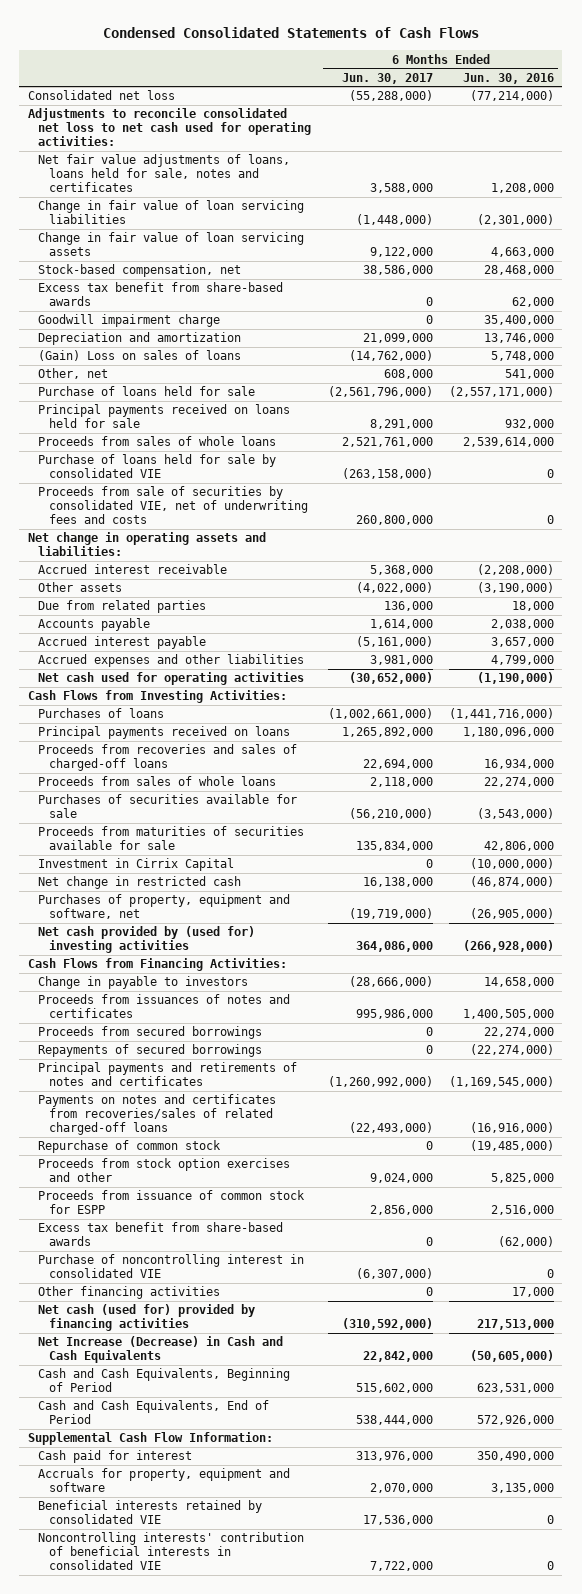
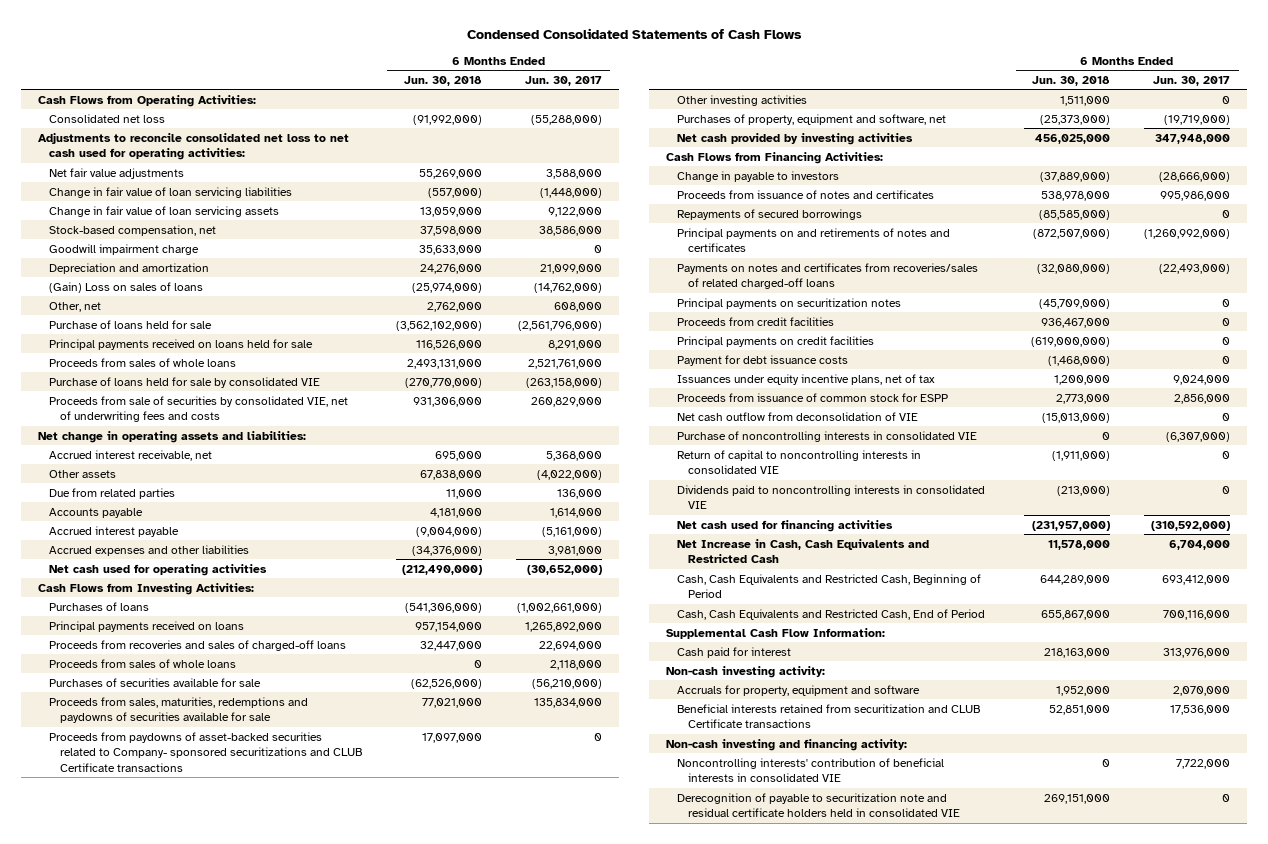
[463,72,555,84] Jun. 30, 2016 -> none
none -> [403,75,482,86] Jun. 30, 2018
none -> [37,94,256,107] Cash Flows from Operating Activities:
[38,154,291,193] Net fair value adjustments of loans, loans held for sale, notes and certificates -> [48,167,184,179] Net fair value adjustments
[38,282,284,307] Excess tax benefit from share-based awards -> none
[355,515,433,526] 260,800,000 -> [530,396,602,407] 260,829,000
[38,564,228,575] Accrued interest receivable -> [48,449,212,461] Accrued interest receivable, net
[38,858,235,872] Investment in Cirrix Capital -> none
[38,876,242,890] Net change in restricted cash -> none
[38,826,305,851] Proceeds from maturities of securities available for sale -> [48,696,308,724] Proceeds from sales, maturities, redemptions and paydowns of securities available for sale
none -> [48,731,362,772] Proceeds from paydowns of asset-backed securities related to Company- sponsored securitizations and CLUB Certificate transactions
none -> [676,94,807,106] Other investing activities
[38,926,256,954] Net cash provided by (used for) investing activities -> [676,132,913,145] Net cash provided by investing activities
[355,941,433,953] 364,086,000 -> [1155,133,1231,144] 347,948,000
[38,1026,263,1040] Proceeds from secured borrowings -> none
[38,994,291,1019] Proceeds from issuances of notes and certificates -> [676,189,934,199] Proceeds from issuance of notes and certificates
[38,1062,298,1087] Principal payments and retirements of notes and certificates -> [676,227,950,253] Principal payments on and retirements of notes and certificates
[38,1140,222,1154] Repurchase of common stock -> none
none -> [676,297,901,309] Principal payments on securitization notes
none -> [676,316,834,326] Proceeds from credit facilities
none -> [676,335,874,347] Principal payments on credit facilities
none -> [676,354,848,366] Payment for debt issuance costs
[38,1158,291,1183] Proceeds from stock option exercises and other -> [676,373,935,385] Issuances under equity incentive plans, net of tax
[38,1222,284,1247] Excess tax benefit from share-based awards -> none
[38,1286,221,1300] Other financing activities -> none
none -> [676,411,918,421] Net cash outflow from deconsolidation of VIE
[38,1254,305,1279] Purchase of noncontrolling interest in consolidated VIE -> [676,430,977,442] Purchase of noncontrolling interests in consolidated VIE
none -> [676,449,921,475] Return of capital to noncontrolling interests in consolidated VIE
none -> [676,484,985,510] Dividends paid to noncontrolling interests in consolidated VIE
[38,1304,256,1332] Net cash (used for) provided by financing activities -> [676,519,893,532] Net cash used for financing activities
[38,1336,284,1364] Net Increase (Decrease) in Cash and Cash Equivalents -> [676,538,929,564] Net Increase in Cash, Cash Equivalents and Restricted Cash
[362,1351,433,1363] 22,842,000 -> [1169,539,1231,550] 6,704,000
[38,1368,291,1393] Cash and Cash Equivalents, Beginning of Period -> [676,573,981,599] Cash, Cash Equivalents and Restricted Cash, Beginning of Period
[355,1383,433,1394] 515,602,000 -> [1162,574,1231,585] 693,412,000
[38,1400,270,1425] Cash and Cash Equivalents, End of Period -> [676,608,985,620] Cash, Cash Equivalents and Restricted Cash, End of Period
[355,1415,433,1426] 538,444,000 -> [1163,609,1231,620] 700,116,000
none -> [665,665,825,678] Non-cash investing activity:
[38,1500,263,1525] Beneficial interests retained by consolidated VIE -> [676,703,980,729] Beneficial interests retained from securitization and CLUB Certificate transactions
none -> [665,738,907,751] Non-cash investing and financing activity:
none -> [676,792,961,818] Derecognition of payable to securitization note and residual certificate holders held in consolidated VIE

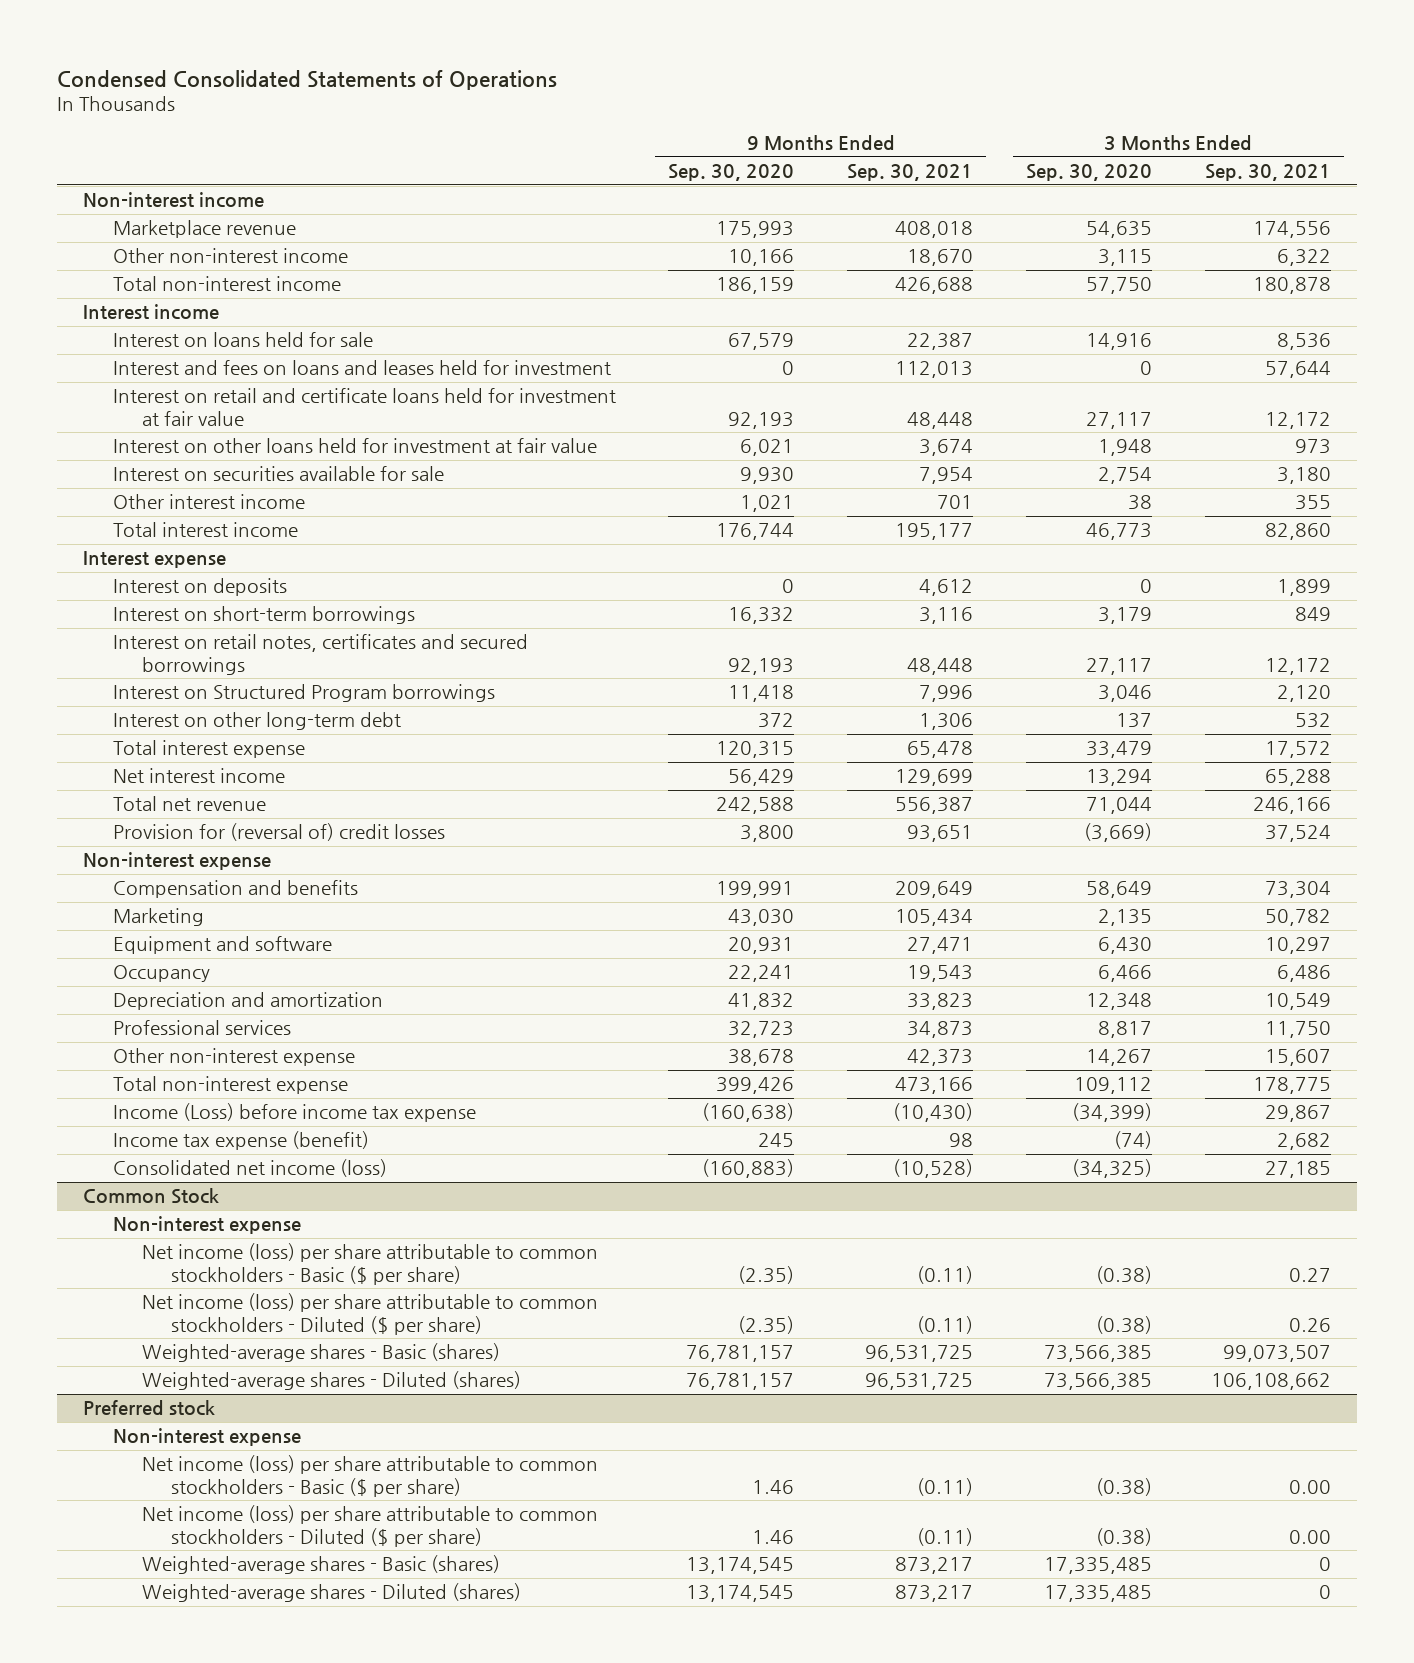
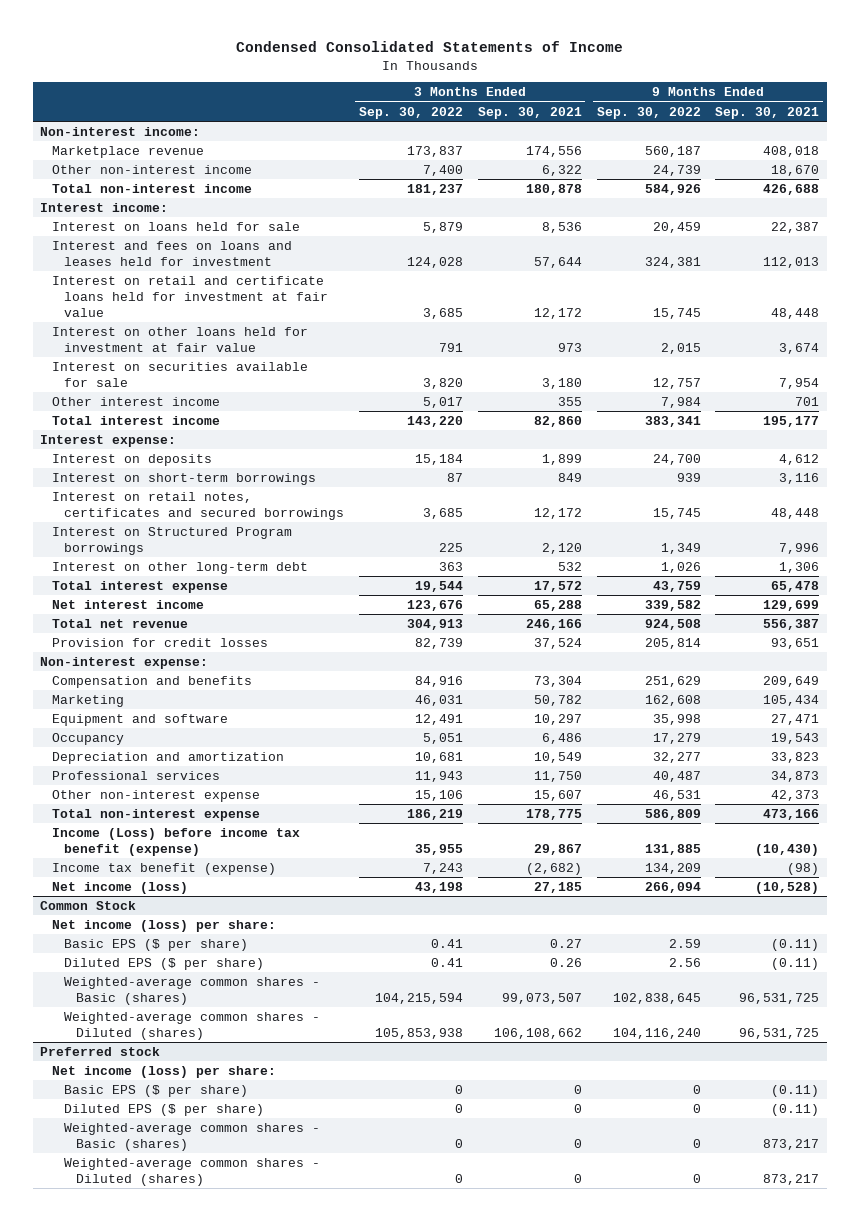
[56,69,557,90] Condensed Consolidated Statements of Operations -> [235,41,623,53] Condensed Consolidated Statements of Income
[668,164,795,182] Sep. 30, 2020 -> none
[1025,164,1152,182] Sep. 30, 2020 -> none
none -> [358,106,463,119] Sep. 30, 2022
none -> [596,106,701,119] Sep. 30, 2022
[83,192,265,209] Non-interest income -> [40,126,201,136] Non-interest income:
[83,304,220,321] Interest income -> [40,202,169,212] Interest income:
[83,551,227,569] Interest expense -> [40,434,177,447] Interest expense:
[112,823,445,842] Provision for (reversal of) credit losses -> [52,637,269,647] Provision for credit losses
[83,852,272,871] Non-interest expense -> [40,656,209,669] Non-interest expense:
[112,1103,476,1123] Income (Loss) before income tax expense -> [52,827,301,856] Income (Loss) before income tax benefit (expense)
[112,1131,369,1151] Income tax expense (benefit) -> [52,862,277,875] Income tax benefit (expense)
[949,1133,974,1148] 98 -> [787,862,820,875] (98)
[1276,1133,1331,1151] 2,682 -> [525,862,582,875] (2,682)
[112,1159,387,1178] Consolidated net income (loss) -> [52,881,189,894] Net income (loss)
[112,1216,301,1235] Non-interest expense -> none
none -> [52,919,277,932] Net income (loss) per share:
[141,1243,598,1285] Net income (loss) per share attributable to common stockholders - Basic ($ per share) -> [64,938,249,951] Basic EPS ($ per share)
[141,1293,598,1335] Net income (loss) per share attributable to common stockholders - Diluted ($ per share) -> [64,957,265,970] Diluted EPS ($ per share)
[141,1343,500,1363] Weighted-average shares - Basic (shares) -> [64,976,321,1005] Weighted-average common shares - Basic (shares)
[141,1371,521,1391] Weighted-average shares - Diluted (shares) -> [64,1011,321,1040] Weighted-average common shares - Diluted (shares)
[112,1428,301,1447] Non-interest expense -> none
none -> [52,1065,277,1078] Net income (loss) per share:
[141,1455,598,1497] Net income (loss) per share attributable to common stockholders - Basic ($ per share) -> [64,1084,249,1097] Basic EPS ($ per share)
[1288,1479,1331,1494] 0.00 -> [573,1084,582,1094] 0
[141,1505,598,1547] Net income (loss) per share attributable to common stockholders - Diluted ($ per share) -> [64,1103,265,1116] Diluted EPS ($ per share)
[1288,1529,1331,1544] 0.00 -> [573,1103,582,1113] 0
[141,1555,500,1575] Weighted-average shares - Basic (shares) -> [64,1122,321,1151] Weighted-average common shares - Basic (shares)
[141,1583,521,1603] Weighted-average shares - Diluted (shares) -> [64,1157,321,1186] Weighted-average common shares - Diluted (shares)

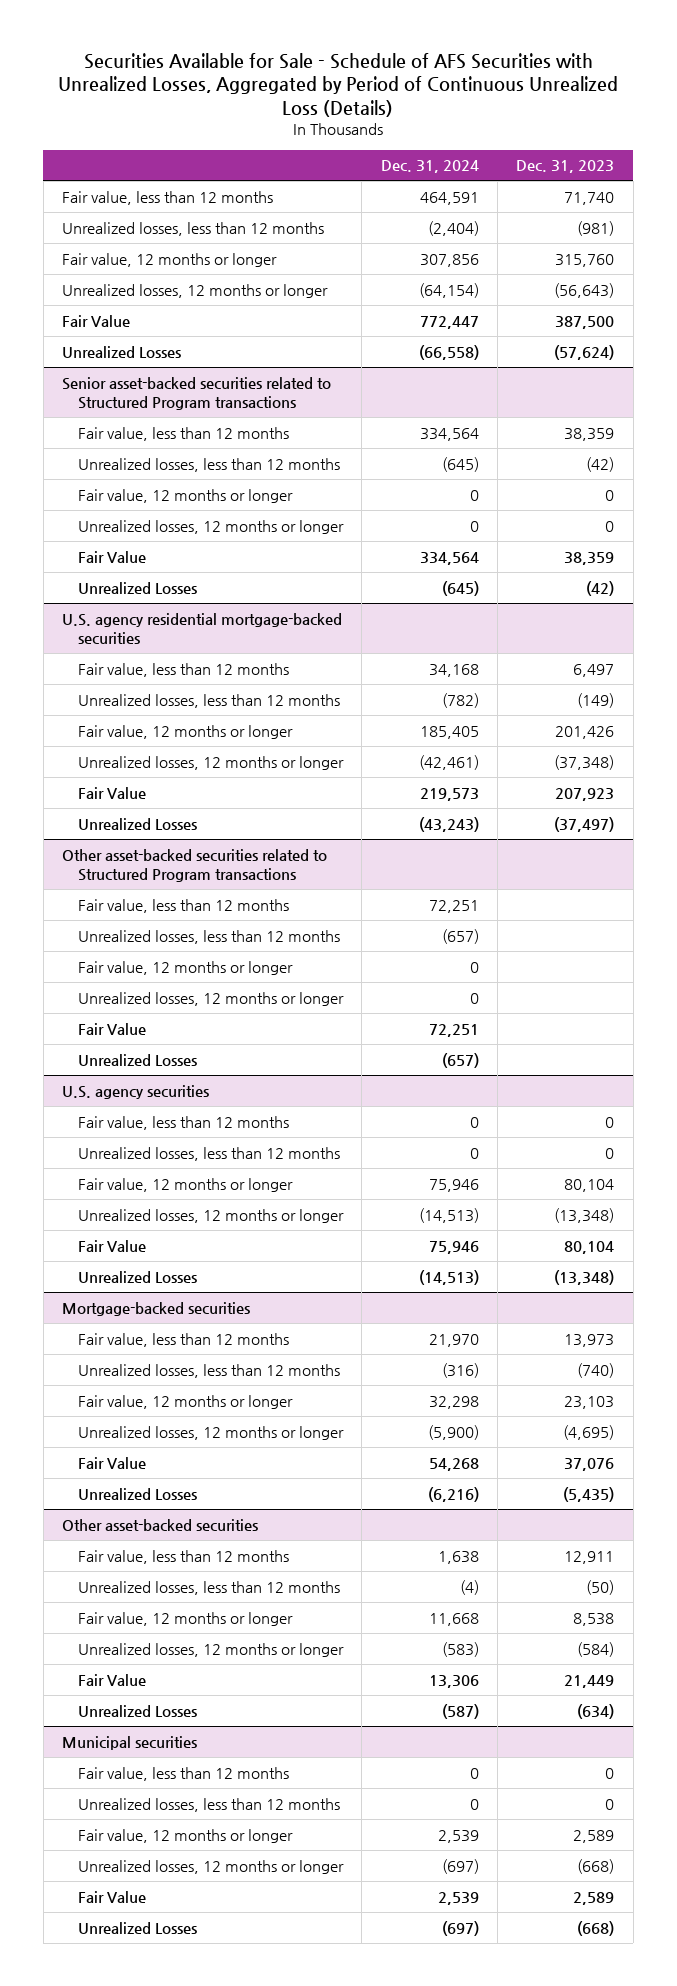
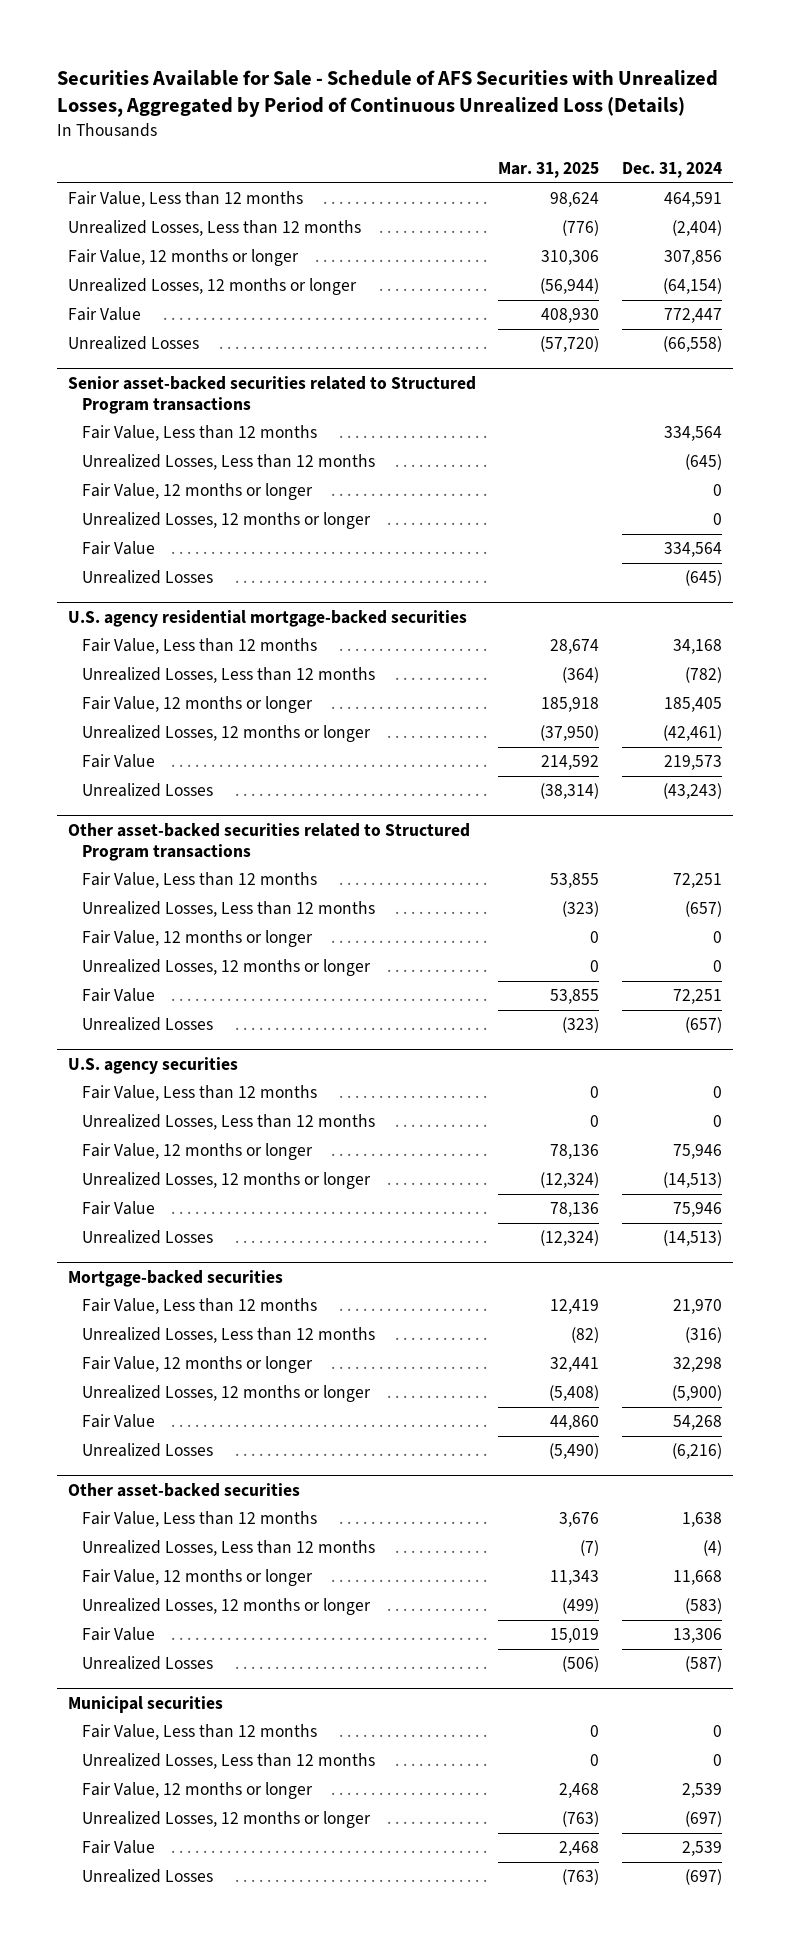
[516,160,615,174] Dec. 31, 2023 -> none
none -> [498,162,600,179] Mar. 31, 2025
[62,190,274,205] Fair value, less than 12 months -> [68,191,304,208] Fair Value, Less than 12 months
[62,221,325,236] Unrealized losses, less than 12 months -> [68,220,362,237] Unrealized Losses, Less than 12 months
[62,252,278,267] Fair value, 12 months or longer -> [68,249,300,267] Fair Value, 12 months or longer
[62,283,329,298] Unrealized losses, 12 months or longer -> [68,278,358,296] Unrealized Losses, 12 months or longer
[77,426,289,441] Fair value, less than 12 months -> [81,425,317,442] Fair Value, Less than 12 months
[77,457,340,472] Unrealized losses, less than 12 months -> [81,454,375,471] Unrealized Losses, Less than 12 months
[77,488,293,503] Fair value, 12 months or longer -> [81,483,313,501] Fair Value, 12 months or longer
[77,519,344,534] Unrealized losses, 12 months or longer -> [81,512,371,530] Unrealized Losses, 12 months or longer
[77,662,289,677] Fair value, less than 12 months -> [81,638,317,655] Fair Value, Less than 12 months
[77,693,340,708] Unrealized losses, less than 12 months -> [81,667,375,684] Unrealized Losses, Less than 12 months
[77,724,293,739] Fair value, 12 months or longer -> [81,696,313,714] Fair Value, 12 months or longer
[77,755,344,770] Unrealized losses, 12 months or longer -> [81,725,371,743] Unrealized Losses, 12 months or longer
[77,898,289,913] Fair value, less than 12 months -> [81,872,317,889] Fair Value, Less than 12 months
[77,929,340,944] Unrealized losses, less than 12 months -> [81,901,375,918] Unrealized Losses, Less than 12 months
[77,960,293,975] Fair value, 12 months or longer -> [81,930,313,948] Fair Value, 12 months or longer
[77,991,344,1006] Unrealized losses, 12 months or longer -> [81,959,371,977] Unrealized Losses, 12 months or longer
[77,1115,289,1130] Fair value, less than 12 months -> [81,1085,317,1102] Fair Value, Less than 12 months
[77,1146,340,1161] Unrealized losses, less than 12 months -> [81,1114,375,1131] Unrealized Losses, Less than 12 months
[77,1177,293,1192] Fair value, 12 months or longer -> [81,1143,313,1161] Fair Value, 12 months or longer
[77,1208,344,1223] Unrealized losses, 12 months or longer -> [81,1172,371,1190] Unrealized Losses, 12 months or longer
[77,1332,289,1347] Fair value, less than 12 months -> [81,1298,317,1315] Fair Value, Less than 12 months
[77,1363,340,1378] Unrealized losses, less than 12 months -> [81,1327,375,1344] Unrealized Losses, Less than 12 months
[77,1394,293,1409] Fair value, 12 months or longer -> [81,1356,313,1374] Fair Value, 12 months or longer
[77,1425,344,1440] Unrealized losses, 12 months or longer -> [81,1385,371,1403] Unrealized Losses, 12 months or longer
[77,1549,289,1564] Fair value, less than 12 months -> [81,1511,317,1528] Fair Value, Less than 12 months
[77,1580,340,1595] Unrealized losses, less than 12 months -> [81,1540,375,1557] Unrealized Losses, Less than 12 months
[77,1611,293,1626] Fair value, 12 months or longer -> [81,1569,313,1587] Fair Value, 12 months or longer
[77,1642,344,1657] Unrealized losses, 12 months or longer -> [81,1598,371,1616] Unrealized Losses, 12 months or longer
[77,1766,289,1781] Fair value, less than 12 months -> [81,1724,317,1741] Fair Value, Less than 12 months
[77,1797,340,1812] Unrealized losses, less than 12 months -> [81,1753,375,1770] Unrealized Losses, Less than 12 months
[77,1828,293,1843] Fair value, 12 months or longer -> [81,1782,313,1800] Fair Value, 12 months or longer
[77,1859,344,1874] Unrealized losses, 12 months or longer -> [81,1811,371,1829] Unrealized Losses, 12 months or longer

